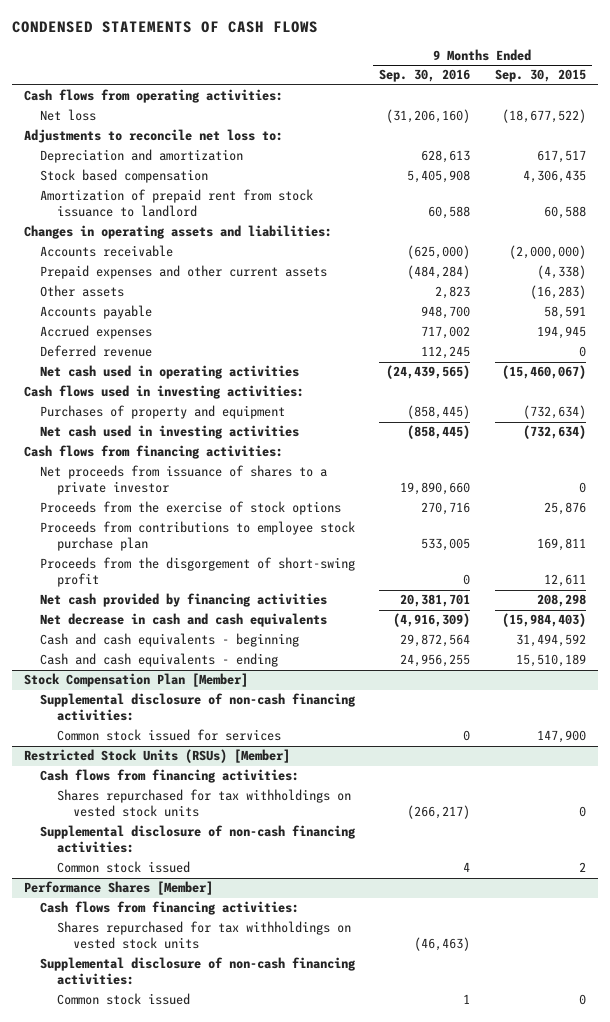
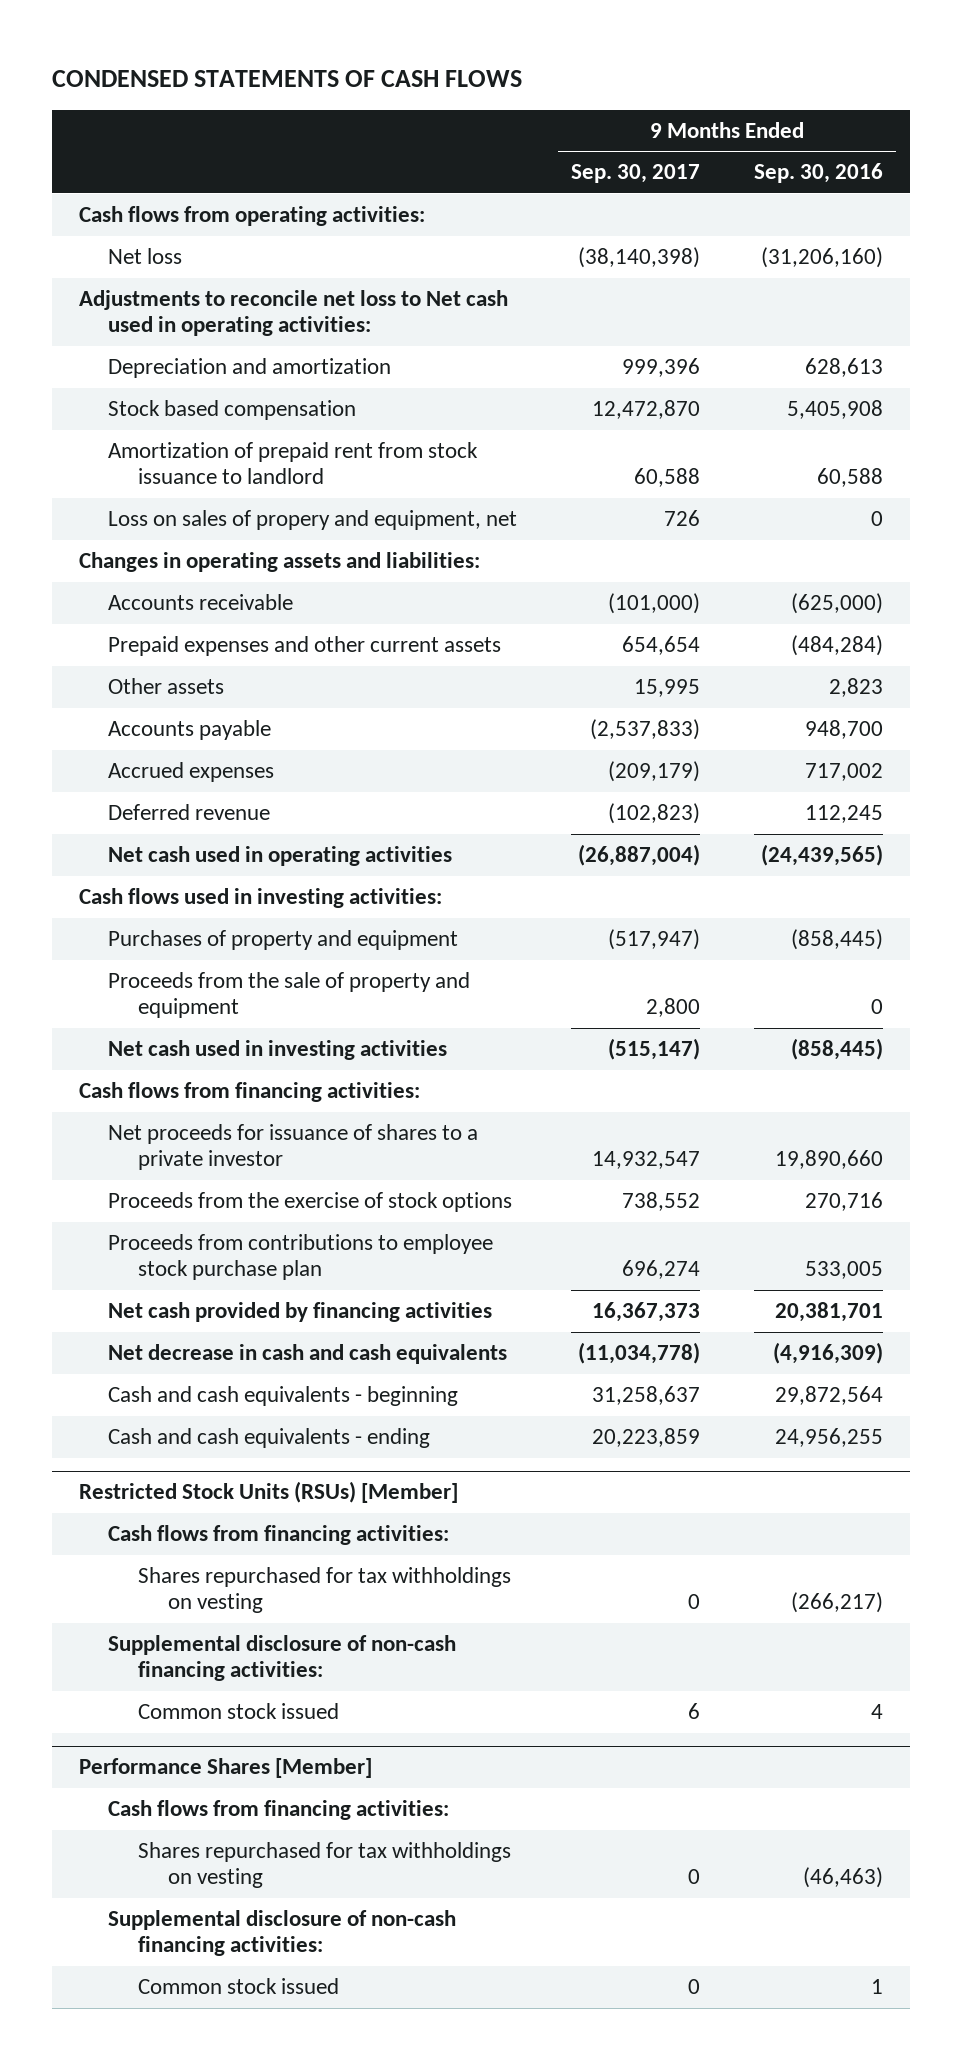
[494,69,586,83] Sep. 30, 2015 -> none
none -> [571,164,701,184] Sep. 30, 2017
[24,129,284,144] Adjustments to reconcile net loss to: -> [78,290,508,337] Adjustments to reconcile net loss to Net cash used in operating activities:
none -> [108,510,518,531] Loss on sales of propery and equipment, net
none -> [108,972,471,1019] Proceeds from the sale of property and equipment
[40,465,328,496] Net proceeds from issuance of shares to a private investor -> [108,1124,479,1171] Net proceeds for issuance of shares to a private investor
[40,557,356,588] Proceeds from the disgorgement of short-swing profit -> none
[24,673,249,688] Stock Compensation Plan [Member] -> none
[40,693,357,722] Supplemental disclosure of non-cash financing activities: -> none
[56,729,281,742] Common stock issued for services -> none
[56,789,351,818] Shares repurchased for tax withholdings on vested stock units -> [137,1567,511,1614] Shares repurchased for tax withholdings on vesting
[56,921,351,950] Shares repurchased for tax withholdings on vested stock units -> [137,1842,511,1889] Shares repurchased for tax withholdings on vesting

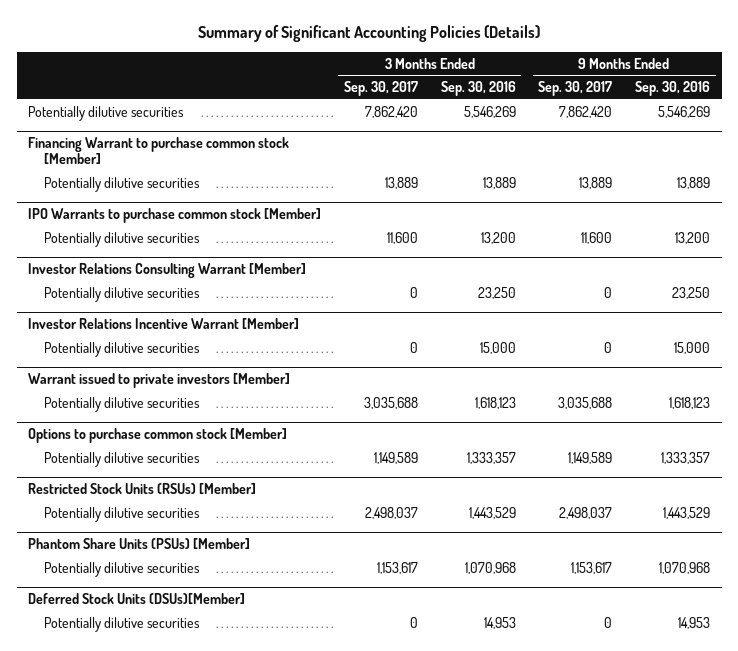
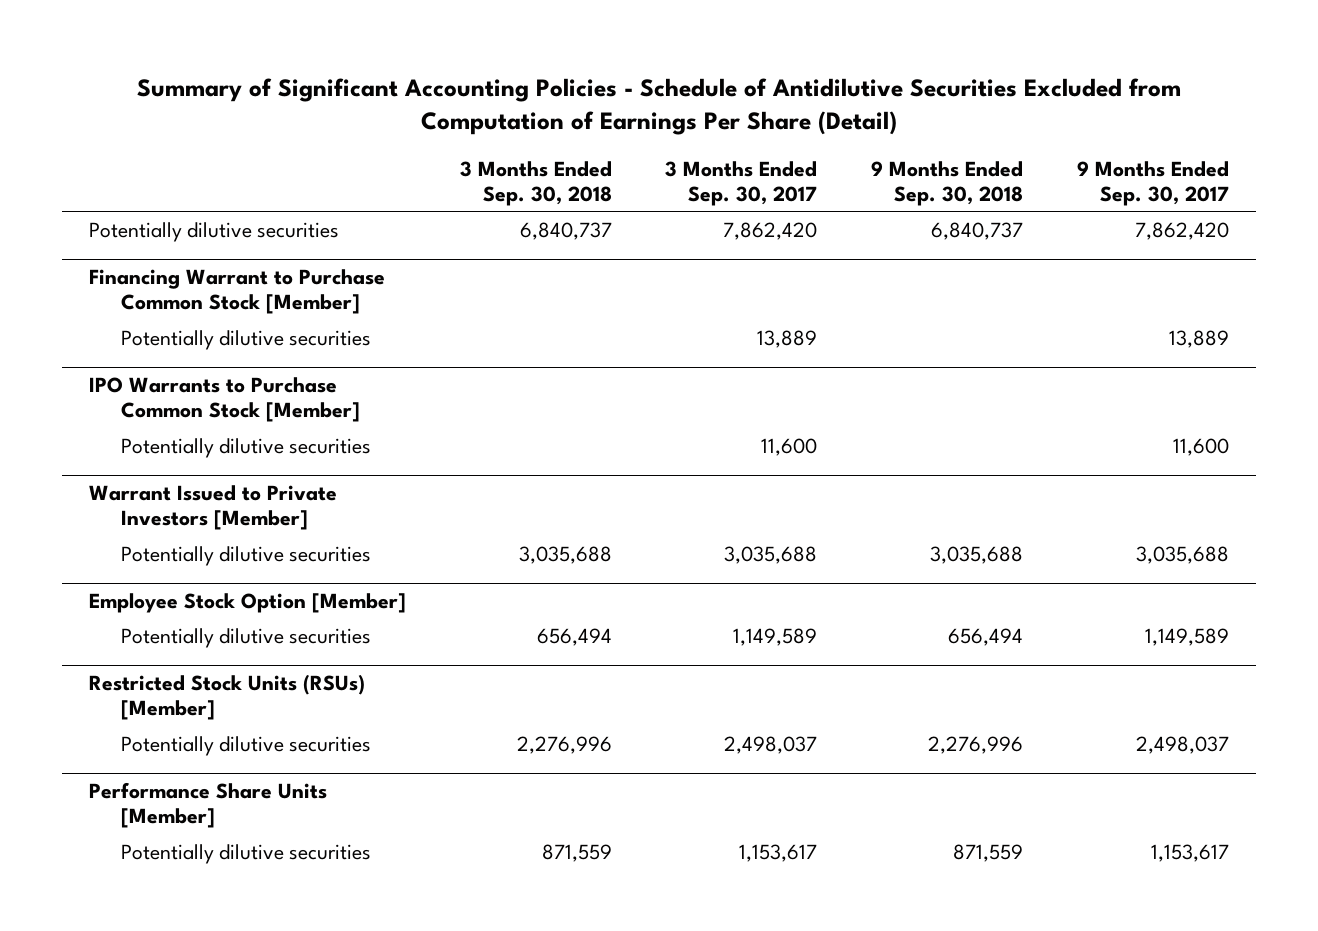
[198,25,541,43] Summary of Significant Accounting Policies (Details) -> [136,77,1181,136] Summary of Significant Accounting Policies - Schedule of Antidilutive Securities Excluded from Computation of Earnings Per Share (Detail)
[440,81,516,97] Sep. 30, 2016 -> none
[635,81,711,97] Sep. 30, 2016 -> none
none -> [459,160,612,206] 3 Months Ended Sep. 30, 2018
none -> [871,160,1024,206] 9 Months Ended Sep. 30, 2018
[28,136,290,165] Financing Warrant to purchase common stock [Member] -> [88,269,385,315] Financing Warrant to Purchase Common Stock [Member]
[28,207,322,223] IPO Warrants to purchase common stock [Member] -> [88,377,361,423] IPO Warrants to Purchase Common Stock [Member]
[28,262,307,278] Investor Relations Consulting Warrant [Member] -> none
[43,286,200,302] Potentially dilutive securities -> none
[28,317,300,329] Investor Relations Incentive Warrant [Member] -> none
[43,341,200,357] Potentially dilutive securities -> none
[28,372,291,388] Warrant issued to private investors [Member] -> [88,485,337,531] Warrant Issued to Private Investors [Member]
[28,427,288,443] Options to purchase common stock [Member] -> none
none -> [88,593,406,614] Employee Stock Option [Member]
[28,537,251,549] Phantom Share Units (PSUs) [Member] -> [88,782,327,829] Performance Share Units [Member]
[28,592,246,604] Deferred Stock Units (DSUs)[Member] -> none
[43,616,200,632] Potentially dilutive securities -> none

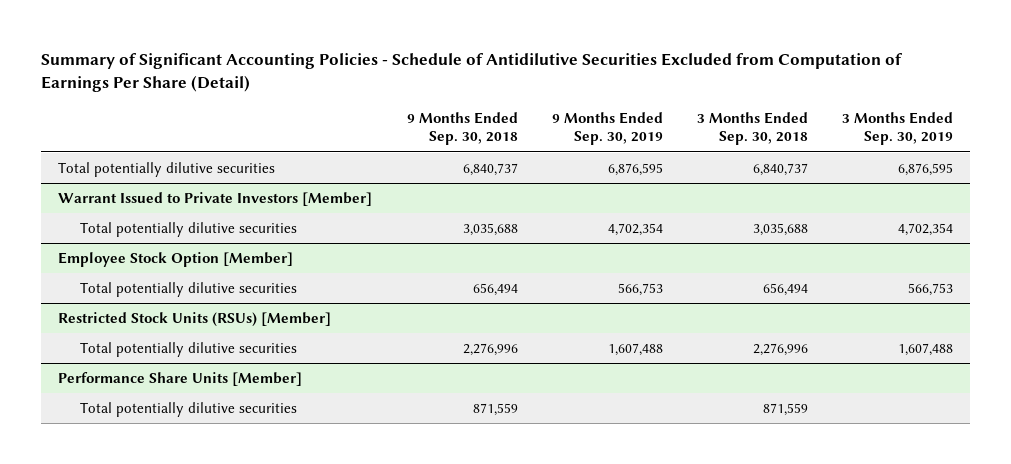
[665,160,818,206] 3 Months Ended Sep. 30, 2017 -> none
[1076,160,1229,206] 9 Months Ended Sep. 30, 2017 -> none
none -> [551,111,663,146] 9 Months Ended Sep. 30, 2019
none -> [842,111,954,146] 3 Months Ended Sep. 30, 2019
[88,269,385,315] Financing Warrant to Purchase Common Stock [Member] -> none
[121,329,372,350] Potentially dilutive securities -> none
[88,377,361,423] IPO Warrants to Purchase Common Stock [Member] -> none
[121,437,372,458] Potentially dilutive securities -> none
[88,221,339,242] Potentially dilutive securities -> [58,162,276,178] Total potentially dilutive securities
[121,545,372,566] Potentially dilutive securities -> [79,222,297,238] Total potentially dilutive securities
[121,627,372,648] Potentially dilutive securities -> [79,282,297,298] Total potentially dilutive securities
[121,735,372,756] Potentially dilutive securities -> [79,342,297,358] Total potentially dilutive securities
[121,843,372,864] Potentially dilutive securities -> [79,402,297,418] Total potentially dilutive securities

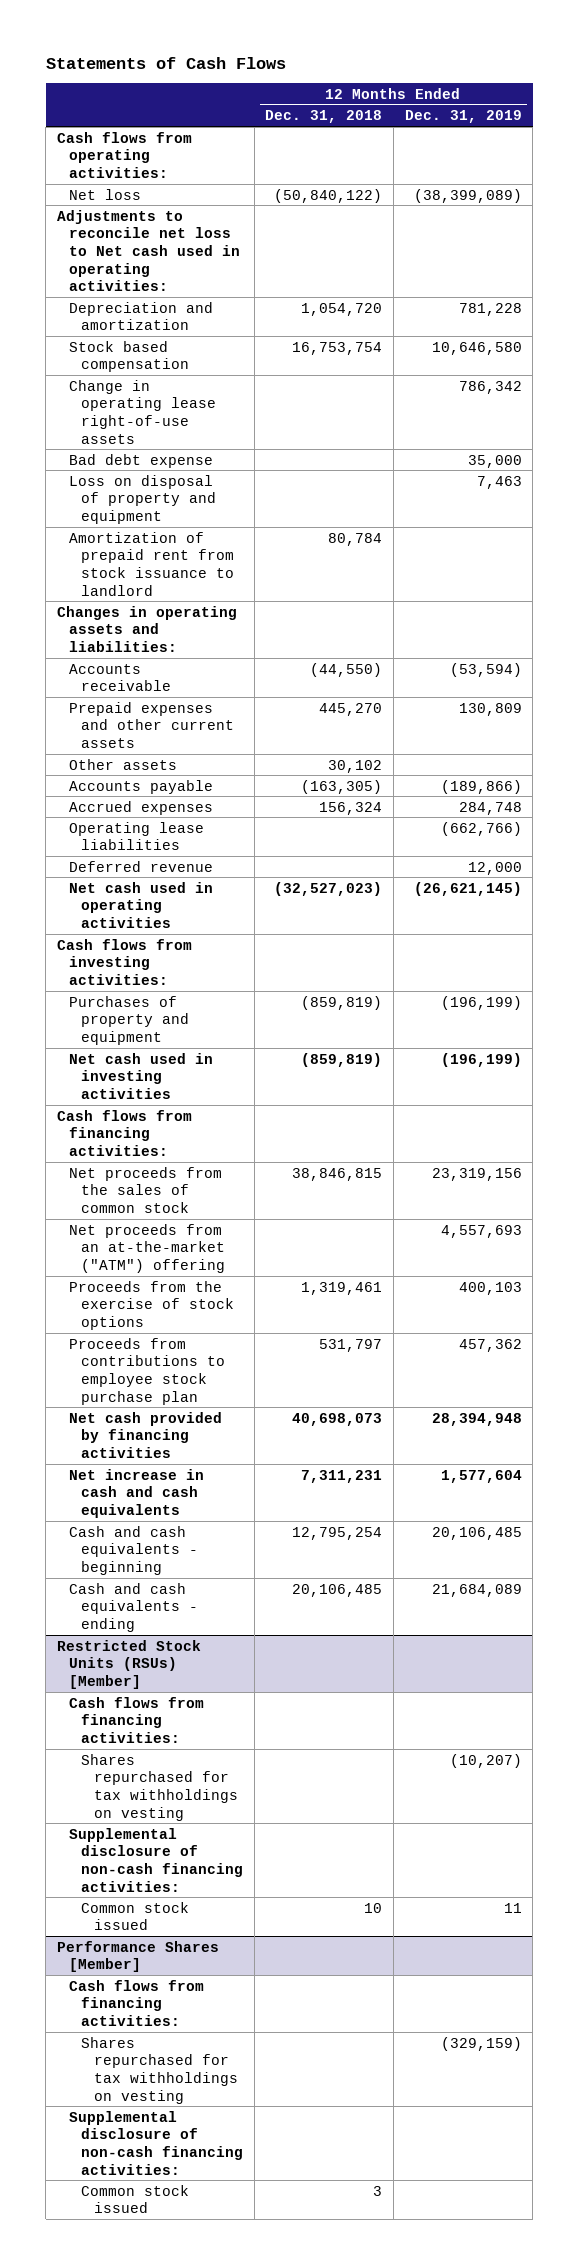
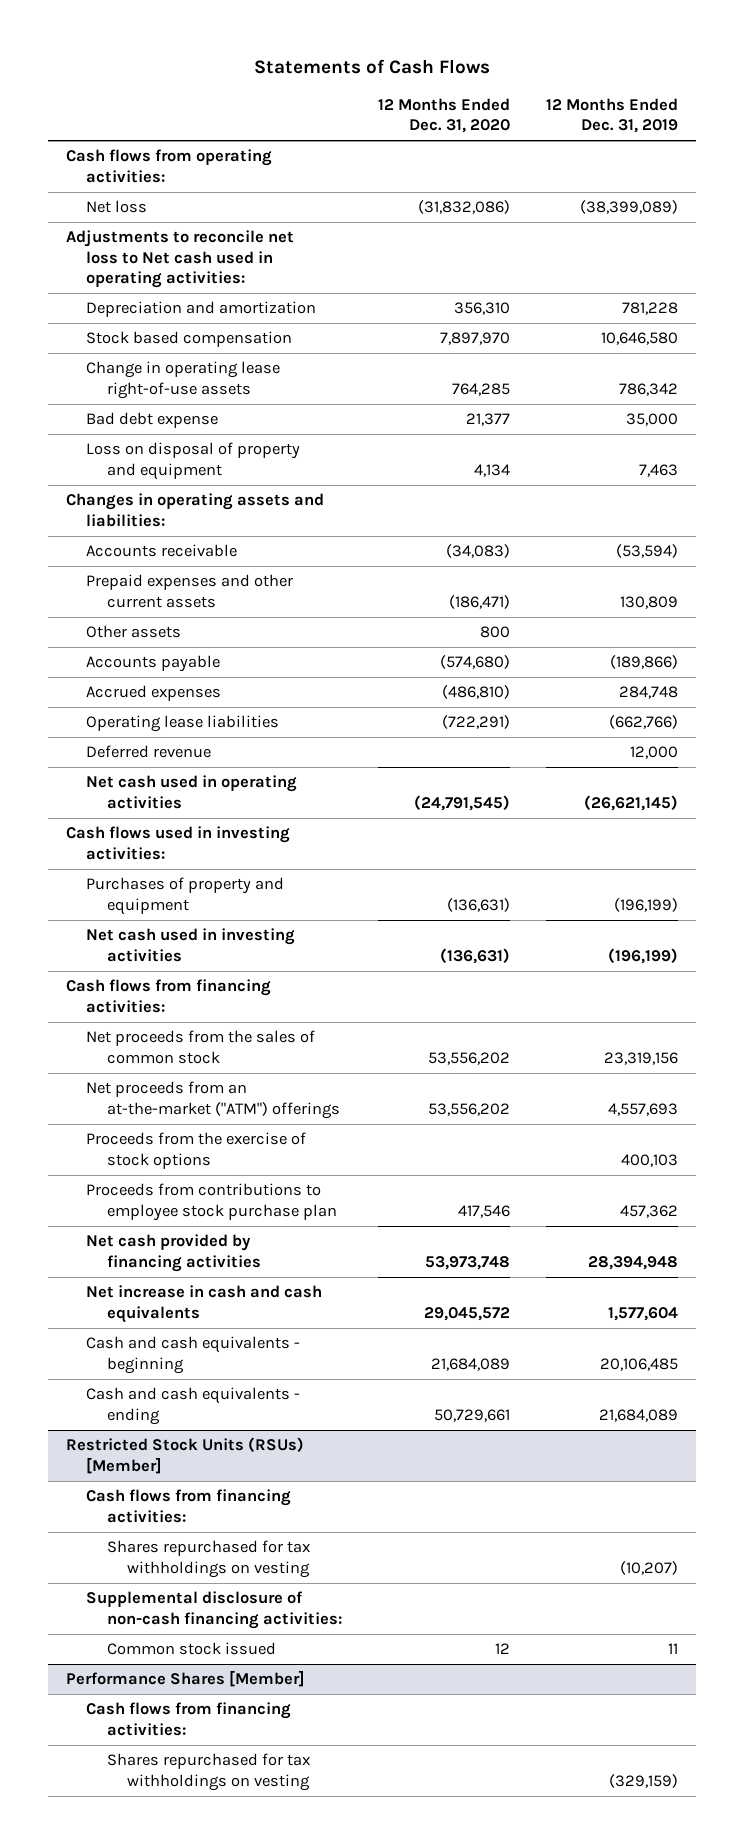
[265,110,383,124] Dec. 31, 2018 -> none
none -> [377,97,510,134] 12 Months Ended Dec. 31, 2020
[69,531,235,596] Amortization of prepaid rent from stock issuance to landlord -> none
[56,938,192,985] Cash flows from investing activities: -> [65,826,290,860] Cash flows used in investing activities:
[69,1223,226,1273] Net proceeds from an at-the-market ("ATM") offering -> [86,1081,340,1119] Net proceeds from an at-the-market ("ATM") offerings
[69,2110,244,2175] Supplemental disclosure of non-cash financing activities: -> none
[81,2184,190,2214] Common stock issued -> none

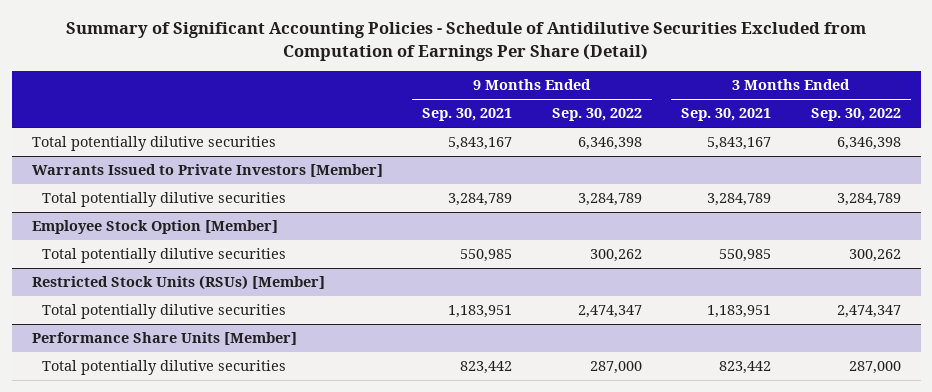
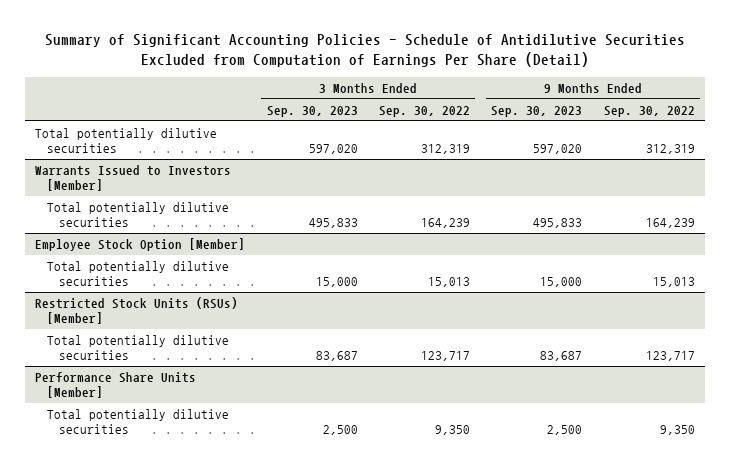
[422,108,513,122] Sep. 30, 2021 -> none
[681,108,772,122] Sep. 30, 2021 -> none
none -> [266,105,358,117] Sep. 30, 2023
none -> [491,105,583,117] Sep. 30, 2023
[577,137,642,151] 6,346,398 -> [645,144,695,155] 312,319
[836,137,901,151] 6,346,398 -> [420,144,470,155] 312,319
[31,164,383,178] Warrants Issued to Private Investors [Member] -> [35,164,232,192] Warrants Issued to Investors [Member]
[577,193,642,207] 3,284,789 -> [645,218,695,229] 164,239
[836,193,901,207] 3,284,789 -> [420,218,470,229] 164,239
[589,249,642,263] 300,262 -> [652,277,695,288] 15,013
[848,249,901,263] 300,262 -> [427,277,470,288] 15,013
[577,305,642,319] 2,474,347 -> [645,351,695,362] 123,717
[836,305,901,319] 2,474,347 -> [420,351,470,362] 123,717
[589,361,642,375] 287,000 -> [659,425,695,436] 9,350
[848,361,901,375] 287,000 -> [434,425,470,436] 9,350

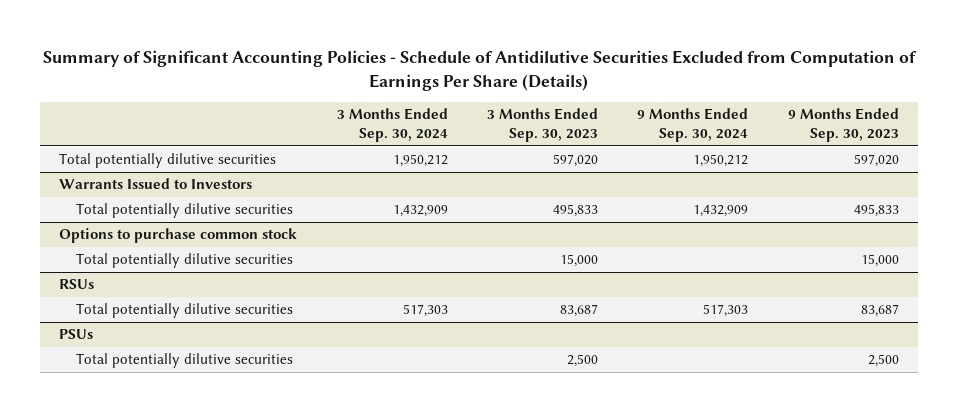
[44,34,685,68] Summary of Significant Accounting Policies - Schedule of Antidilutive Securities Excluded from Computation of Earnings Per Share (Detail) -> [43,50,918,91] Summary of Significant Accounting Policies - Schedule of Antidilutive Securities Excluded from Computation of Earnings Per Share (Details)
[378,105,470,117] Sep. 30, 2022 -> none
[603,105,695,117] Sep. 30, 2022 -> none
none -> [336,108,448,143] 3 Months Ended Sep. 30, 2024
none -> [637,108,749,143] 9 Months Ended Sep. 30, 2024
[35,164,232,192] Warrants Issued to Investors [Member] -> [59,178,253,190] Warrants Issued to Investors
[35,237,246,251] Employee Stock Option [Member] -> [59,228,298,244] Options to purchase common stock
[35,296,239,325] Restricted Stock Units (RSUs) [Member] -> [59,279,95,290] RSUs
[35,371,197,399] Performance Share Units [Member] -> [59,329,94,340] PSUs

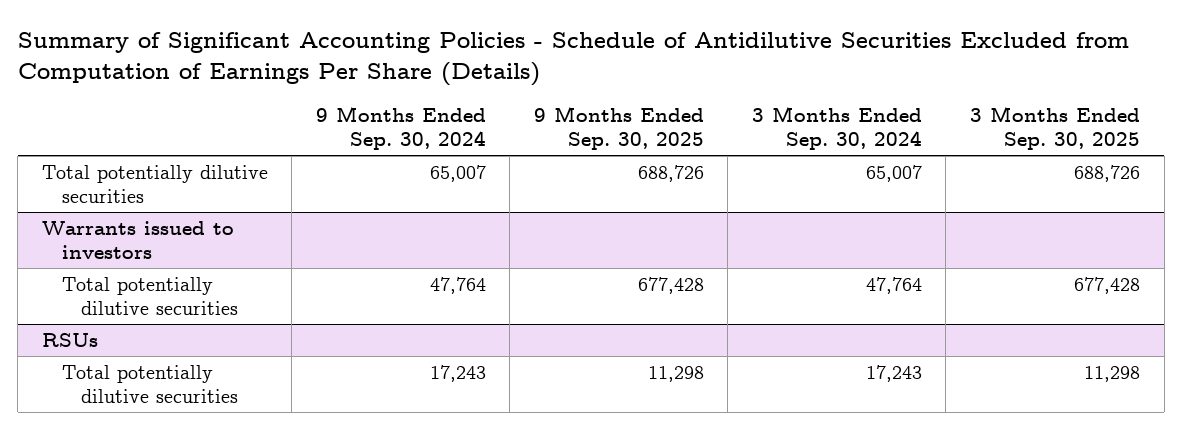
[487,108,599,143] 3 Months Ended Sep. 30, 2023 -> none
[787,108,899,143] 9 Months Ended Sep. 30, 2023 -> none
none -> [533,105,704,151] 9 Months Ended Sep. 30, 2025
none -> [970,105,1141,151] 3 Months Ended Sep. 30, 2025
[59,228,298,244] Options to purchase common stock -> none
[75,253,293,269] Total potentially dilutive securities -> none
[392,154,448,168] 1,950,212 -> [865,164,922,182] 65,007
[693,154,749,168] 1,950,212 -> [429,164,486,182] 65,007
[59,178,253,190] Warrants Issued to Investors -> [41,220,234,260] Warrants issued to investors
[392,205,448,218] 1,432,909 -> [865,276,922,294] 47,764
[693,205,749,218] 1,432,909 -> [429,276,486,294] 47,764
[59,329,94,340] PSUs -> none
[75,353,293,369] Total potentially dilutive securities -> none
[402,304,448,318] 517,303 -> [865,364,922,382] 17,243
[703,304,749,318] 517,303 -> [429,364,486,382] 17,243

